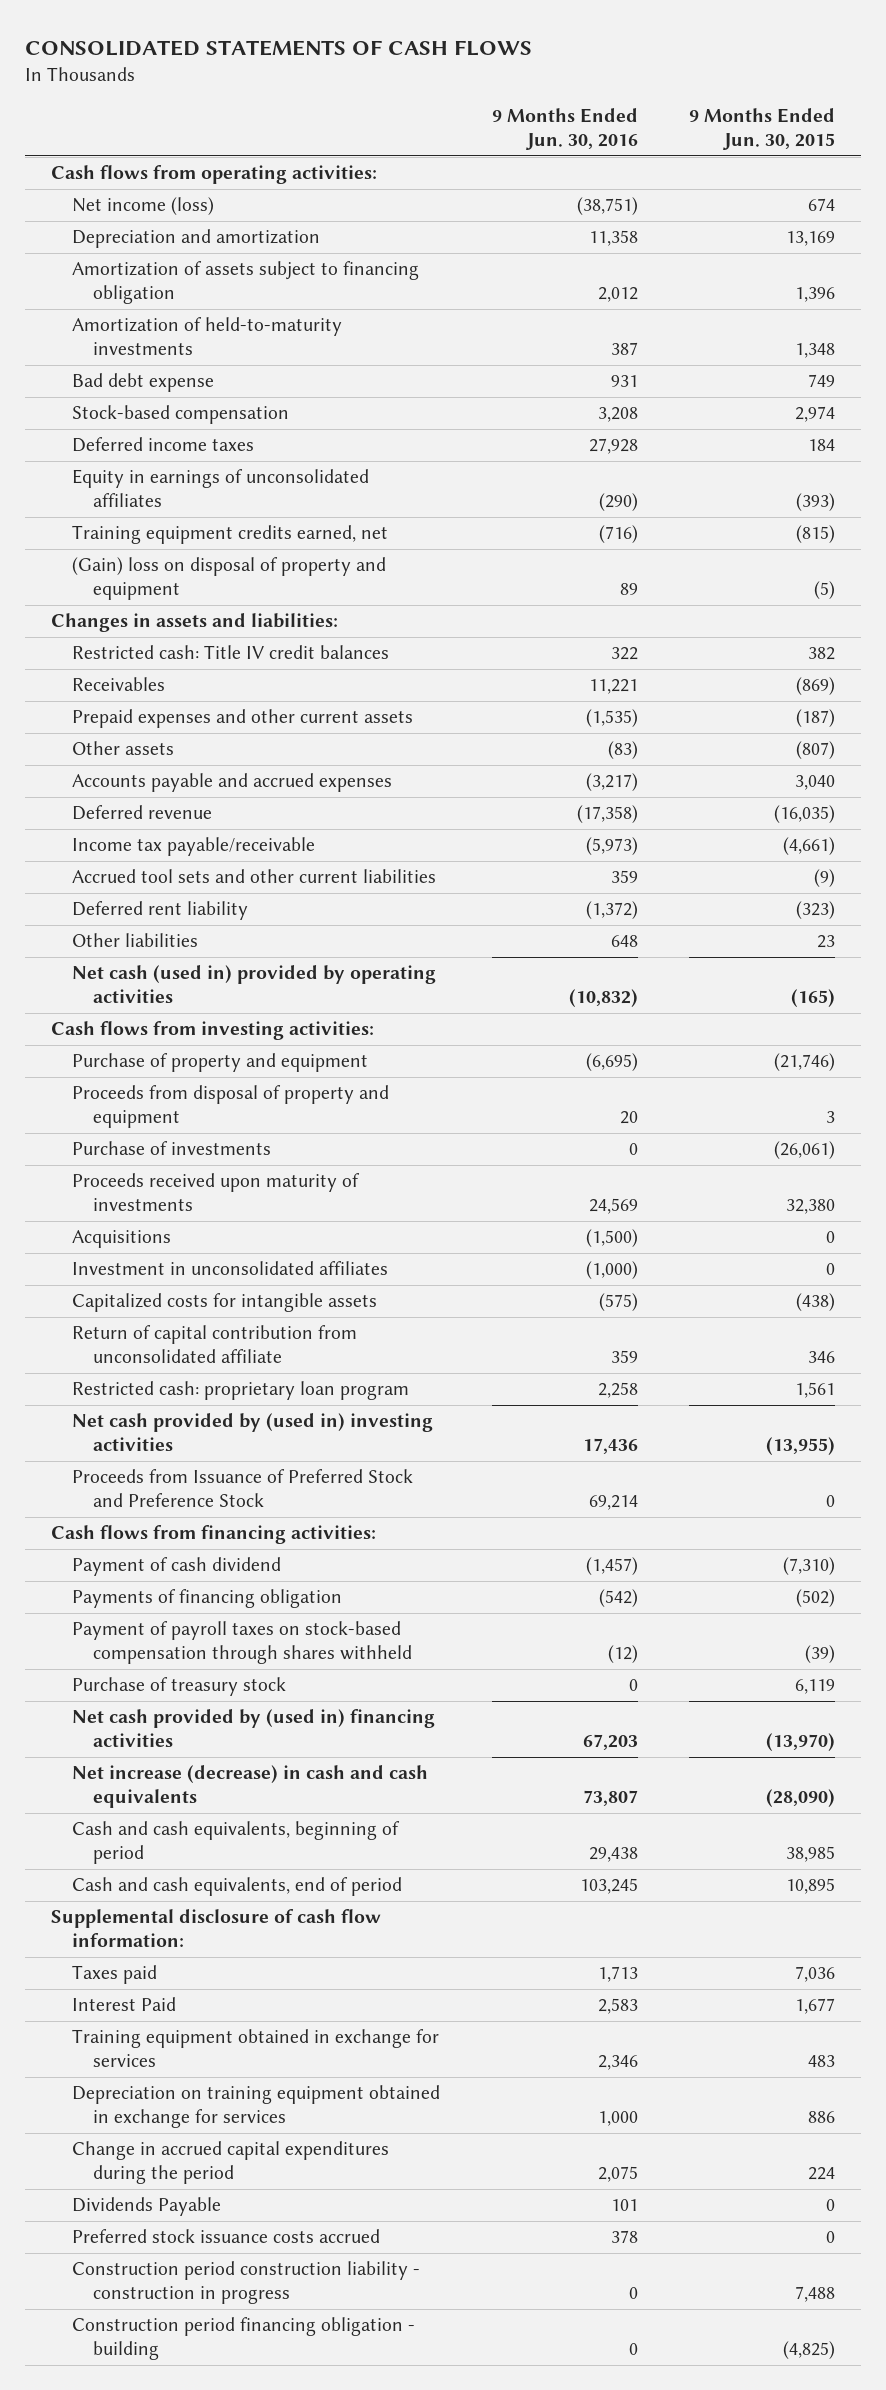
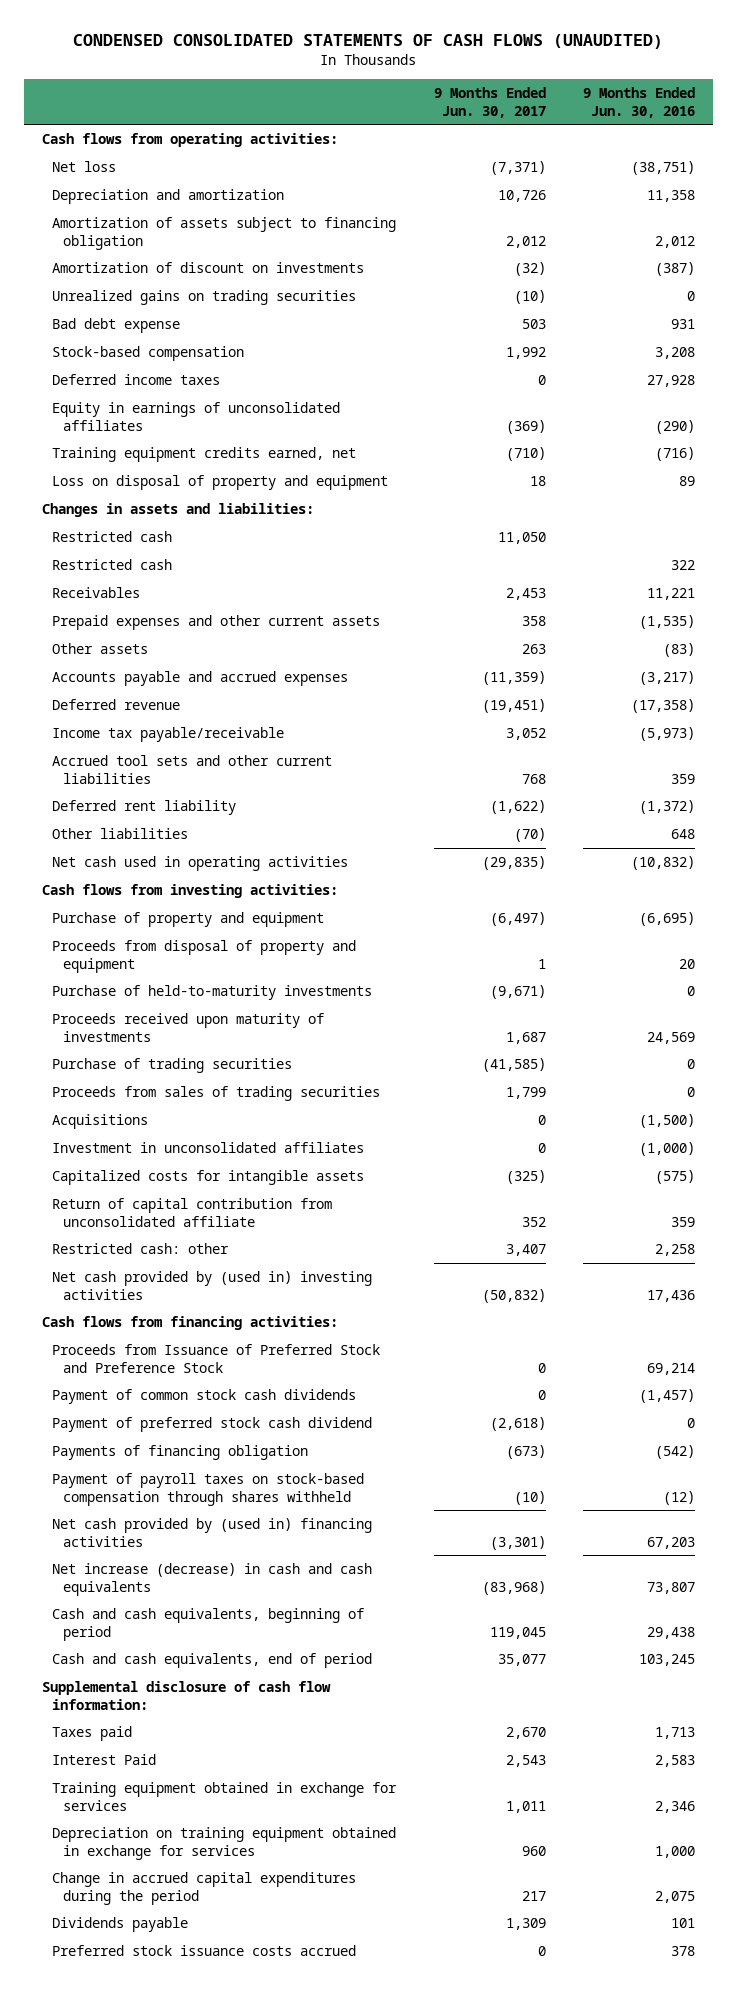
[24,39,532,56] CONSOLIDATED STATEMENTS OF CASH FLOWS -> [73,33,664,49] CONDENSED CONSOLIDATED STATEMENTS OF CASH FLOWS (UNAUDITED)
[689,108,836,151] 9 Months Ended Jun. 30, 2015 -> none
none -> [433,87,546,118] 9 Months Ended Jun. 30, 2017
[72,197,215,216] Net income (loss) -> [52,160,117,172] Net loss
[72,317,343,355] Amortization of held-to-maturity investments -> [52,261,365,273] Amortization of discount on investments
[610,341,638,355] 387 -> [654,261,695,276] (387)
none -> [52,289,357,305] Unrealized gains on trading securities
[72,557,387,600] (Gain) loss on disposal of property and equipment -> [52,474,389,490] Loss on disposal of property and equipment
none -> [52,530,173,542] Restricted cash
[72,645,390,660] Restricted cash: Title IV credit balances -> [52,558,173,570] Restricted cash
[72,965,437,1003] Net cash (used in) provided by operating activities -> [52,855,349,871] Net cash used in operating activities
[72,1141,272,1156] Purchase of investments -> [52,984,373,1000] Purchase of held-to-maturity investments
none -> [52,1057,293,1073] Purchase of trading securities
none -> [52,1085,381,1101] Proceeds from sales of trading securities
[72,1381,410,1401] Restricted cash: proprietary loan program -> [52,1242,230,1254] Restricted cash: other
[72,1469,414,1507] Proceeds from Issuance of Preferred Stock and Preference Stock -> [52,1343,381,1373] Proceeds from Issuance of Preferred Stock and Preference Stock
[72,1557,282,1577] Payment of cash dividend -> [52,1388,357,1404] Payment of common stock cash dividends
none -> [52,1416,373,1432] Payment of preferred stock cash dividend
[72,1677,287,1697] Purchase of treasury stock -> none
[72,2197,222,2217] Dividends Payable -> [52,1916,189,1932] Dividends payable
[72,2261,421,2304] Construction period construction liability - construction in progress -> none
[72,2317,416,2360] Construction period financing obligation - building -> none

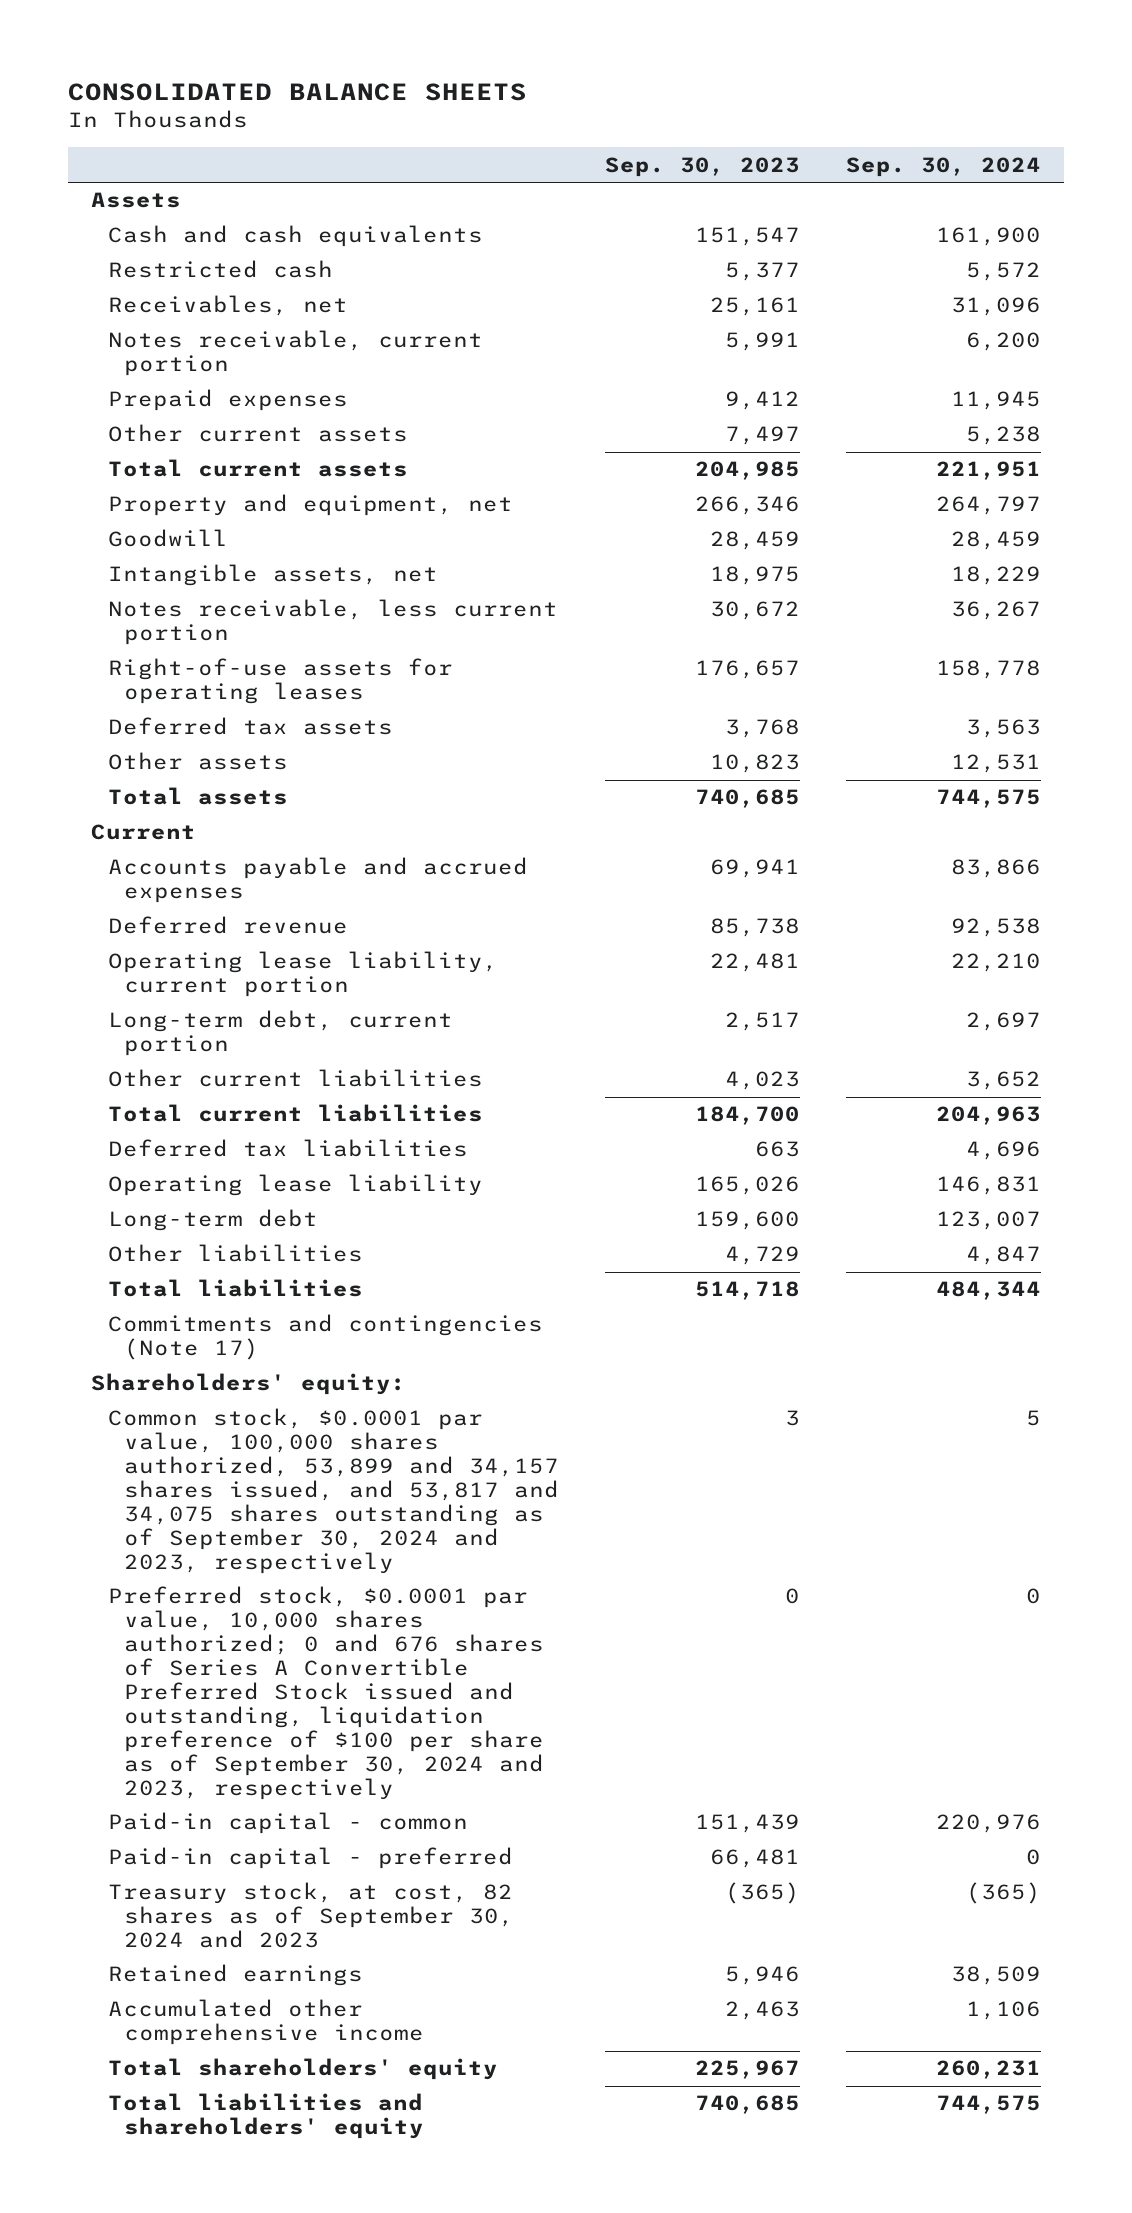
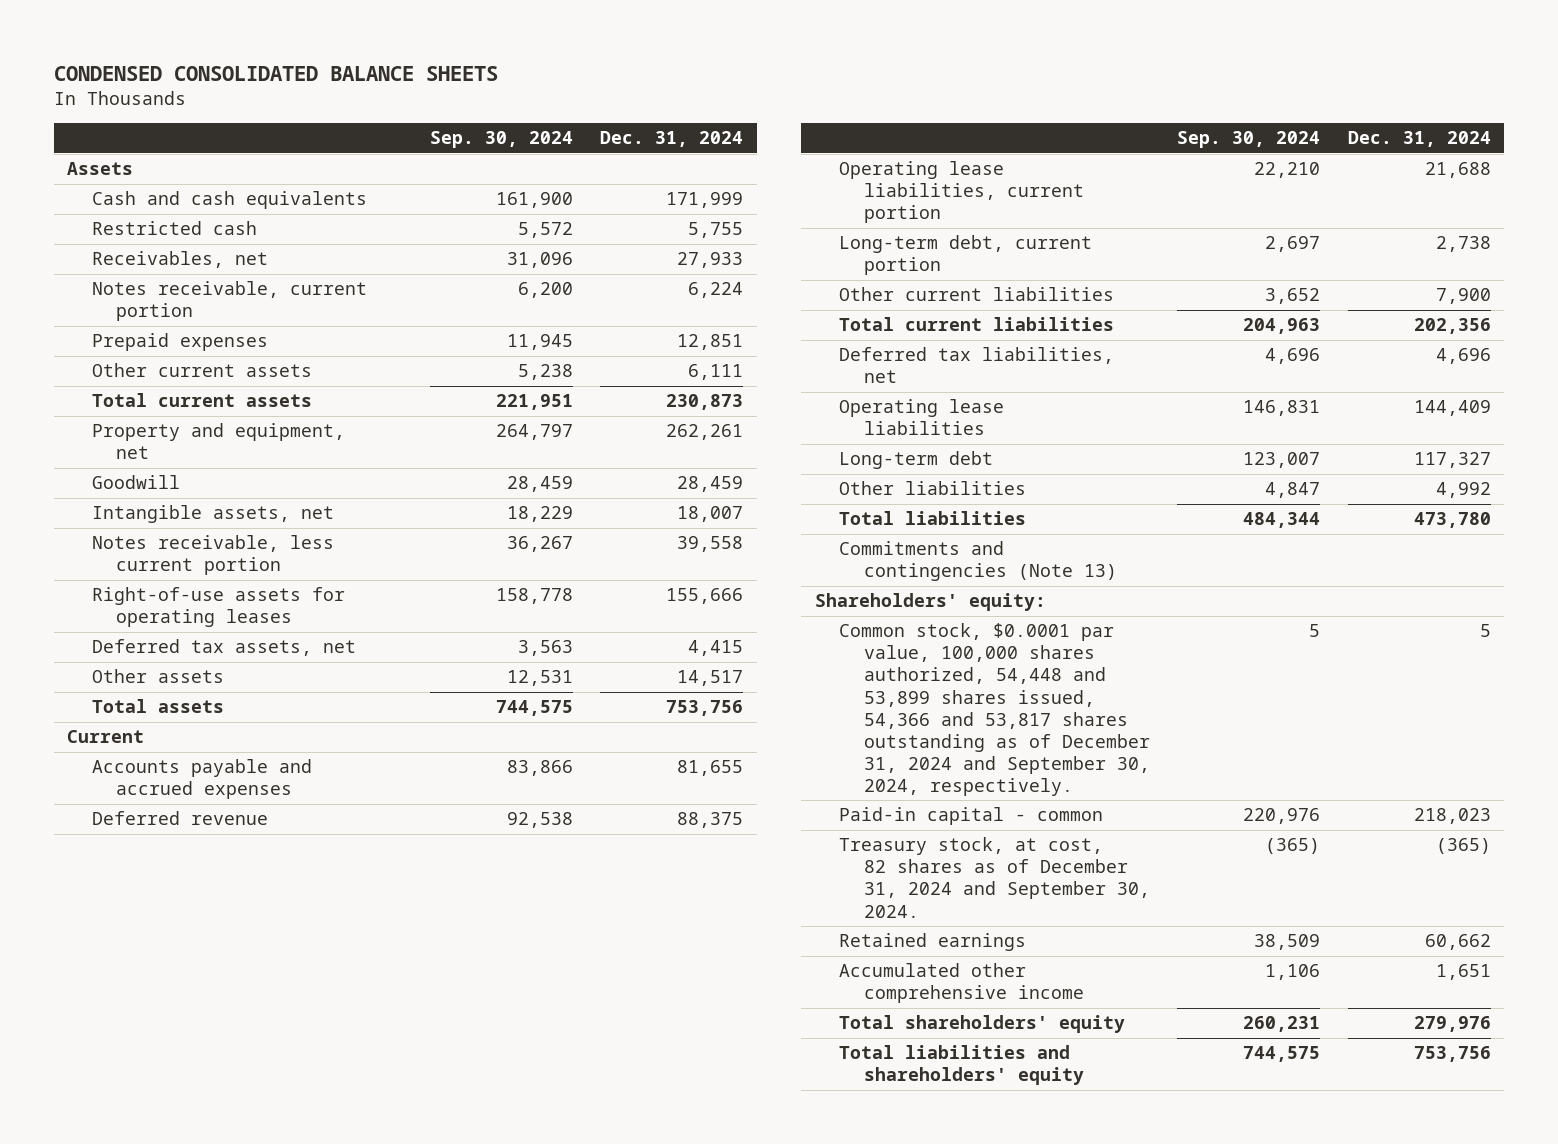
[67,82,527,101] CONSOLIDATED BALANCE SHEETS -> [53,66,498,82] CONDENSED CONSOLIDATED BALANCE SHEETS
[605,156,801,177] Sep. 30, 2023 -> none
none -> [600,131,744,148] Dec. 31, 2024
[107,717,393,736] Deferred tax assets -> [91,639,356,657] Deferred tax assets, net
[107,951,498,998] Operating lease liability, current portion -> [839,161,1084,224] Operating lease liabilities, current portion
[107,1139,468,1158] Deferred tax liabilities -> [839,347,1115,384] Deferred tax liabilities, net
[107,1174,483,1197] Operating lease liability -> [839,399,1005,436] Operating lease liabilities
[107,1314,543,1361] Commitments and contingencies (Note 17) -> [839,541,1117,582] Commitments and contingencies (Note 13)
[107,1586,545,1800] Preferred stock, $0.0001 par value, 10,000 shares authorized; 0 and 676 shares of Series A Convertible Preferred Stock issued and outstanding, liquidation preference of $100 per share as of September 30, 2024 and 2023, respectively -> none
[107,1408,560,1574] Common stock, $0.0001 par value, 100,000 shares authorized, 53,899 and 34,157 shares issued, and 53,817 and 34,075 shares outstanding as of September 30, 2024 and 2023, respectively -> [839,623,1150,796] Common stock, $0.0001 par value, 100,000 shares authorized, 54,448 and 53,899 shares issued, 54,366 and 53,817 shares outstanding as of December 31, 2024 and September 30, 2024, respectively.
[107,1847,513,1870] Paid-in capital - preferred -> none
[107,1882,515,1949] Treasury stock, at cost, 82 shares as of September 30, 2024 and 2023 -> [839,837,1150,918] Treasury stock, at cost, 82 shares as of December 31, 2024 and September 30, 2024.

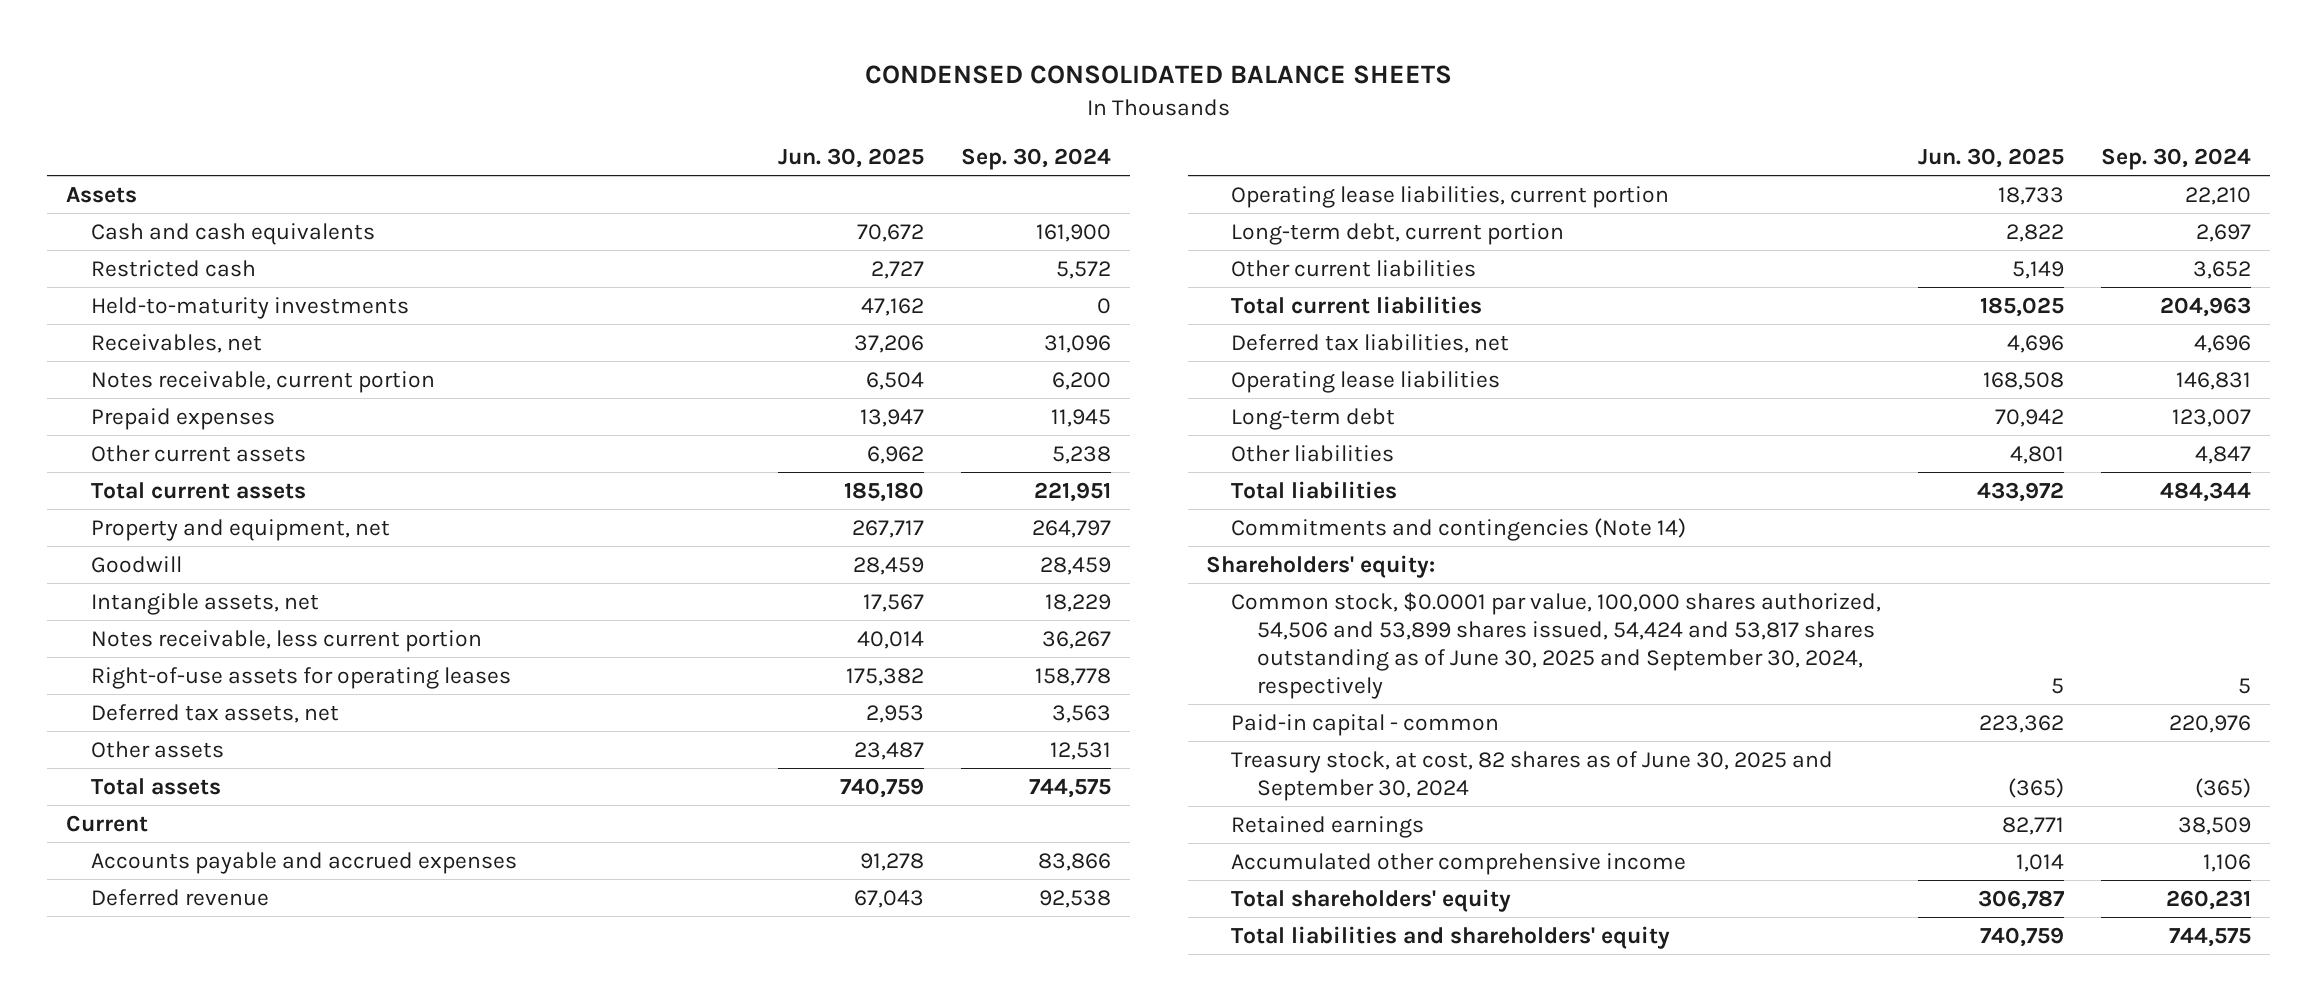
[600,131,744,148] Dec. 31, 2024 -> none
none -> [778,147,925,168] Jun. 30, 2025
none -> [91,296,410,319] Held-to-maturity investments
[839,541,1117,582] Commitments and contingencies (Note 13) -> [1231,517,1687,541] Commitments and contingencies (Note 14)
[839,623,1150,796] Common stock, $0.0001 par value, 100,000 shares authorized, 54,448 and 53,899 shares issued, 54,366 and 53,817 shares outstanding as of December 31, 2024 and September 30, 2024, respectively. -> [1231,591,1882,699] Common stock, $0.0001 par value, 100,000 shares authorized, 54,506 and 53,899 shares issued, 54,424 and 53,817 shares outstanding as of June 30, 2025 and September 30, 2024, respectively
[839,837,1150,918] Treasury stock, at cost, 82 shares as of December 31, 2024 and September 30, 2024. -> [1231,750,1834,801] Treasury stock, at cost, 82 shares as of June 30, 2025 and September 30, 2024

